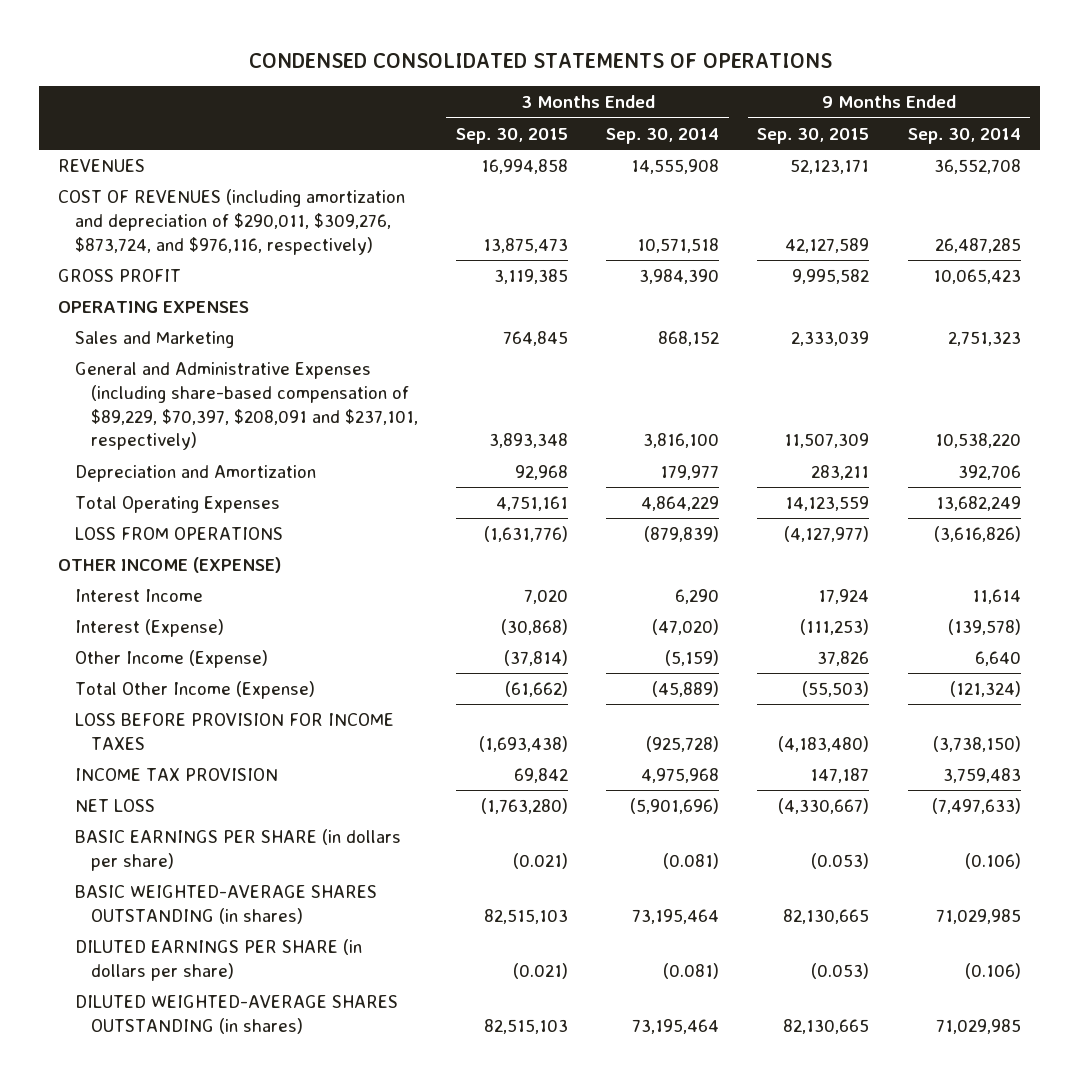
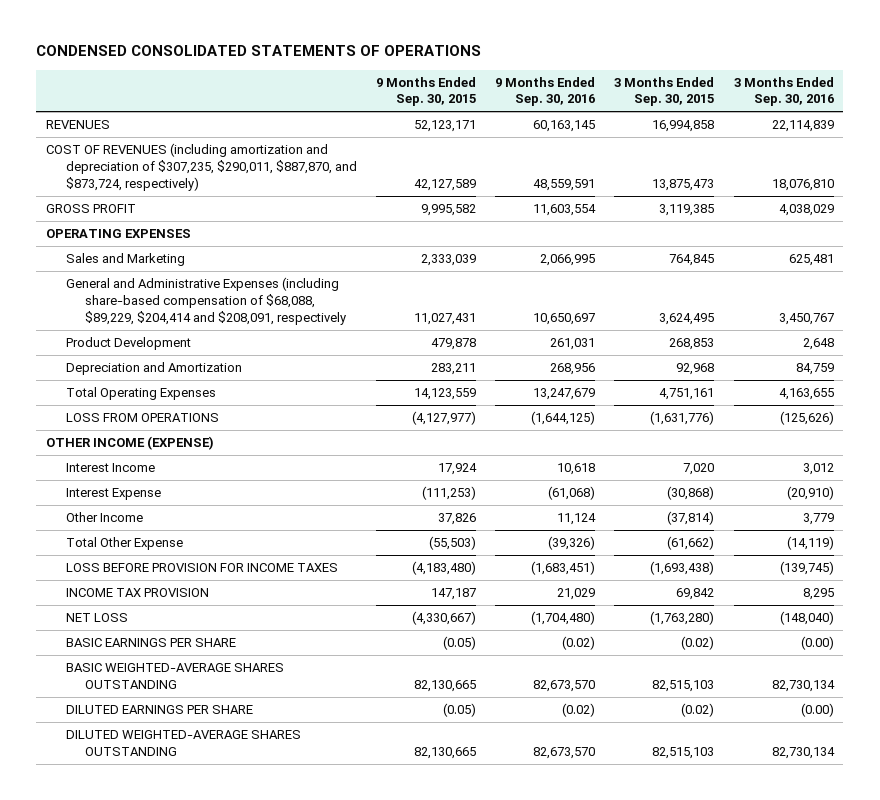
[606,127,720,144] Sep. 30, 2014 -> none
[907,127,1021,144] Sep. 30, 2014 -> none
none -> [495,76,596,107] 9 Months Ended Sep. 30, 2016
none -> [733,76,834,107] 3 Months Ended Sep. 30, 2016
[58,188,406,255] COST OF REVENUES (including amortization and depreciation of $290,011, $309,276, $873,724, and $976,116, respectively) -> [45,143,357,191] COST OF REVENUES (including amortization and depreciation of $307,235, $290,011, $887,870, and $873,724, respectively)
[74,361,418,451] General and Administrative Expenses (including share-based compensation of $89,229, $70,397, $208,091 and $237,101, respectively) -> [65,277,347,325] General and Administrative Expenses (including share-based compensation of $68,088, $89,229, $204,414 and $208,091, respectively
[488,433,568,449] 3,893,348 -> [659,312,715,325] 3,624,495
[784,433,870,449] 11,507,309 -> [413,312,476,325] 11,027,431
none -> [65,337,191,351] Product Development
[74,618,224,637] Interest (Expense) -> [65,488,161,501] Interest Expense
[74,649,268,668] Other Income (Expense) -> [65,512,143,523] Other Income
[74,680,315,699] Total Other Income (Expense) -> [65,537,183,551] Total Other Expense
[74,828,401,871] BASIC EARNINGS PER SHARE (in dollars per share) -> [65,638,236,648] BASIC EARNINGS PER SHARE
[512,852,568,869] (0.021) -> [681,636,715,651] (0.02)
[811,852,870,869] (0.053) -> [442,636,476,651] (0.05)
[74,884,377,924] BASIC WEIGHTED-AVERAGE SHARES OUTSTANDING (in shares) -> [65,663,284,689] BASIC WEIGHTED-AVERAGE SHARES OUTSTANDING
[74,938,362,981] DILUTED EARNINGS PER SHARE (in dollars per share) -> [65,705,253,715] DILUTED EARNINGS PER SHARE
[512,962,568,979] (0.021) -> [681,703,715,718] (0.02)
[811,962,870,979] (0.053) -> [442,703,476,718] (0.05)
[74,994,398,1034] DILUTED WEIGHTED-AVERAGE SHARES OUTSTANDING (in shares) -> [65,730,301,756] DILUTED WEIGHTED-AVERAGE SHARES OUTSTANDING

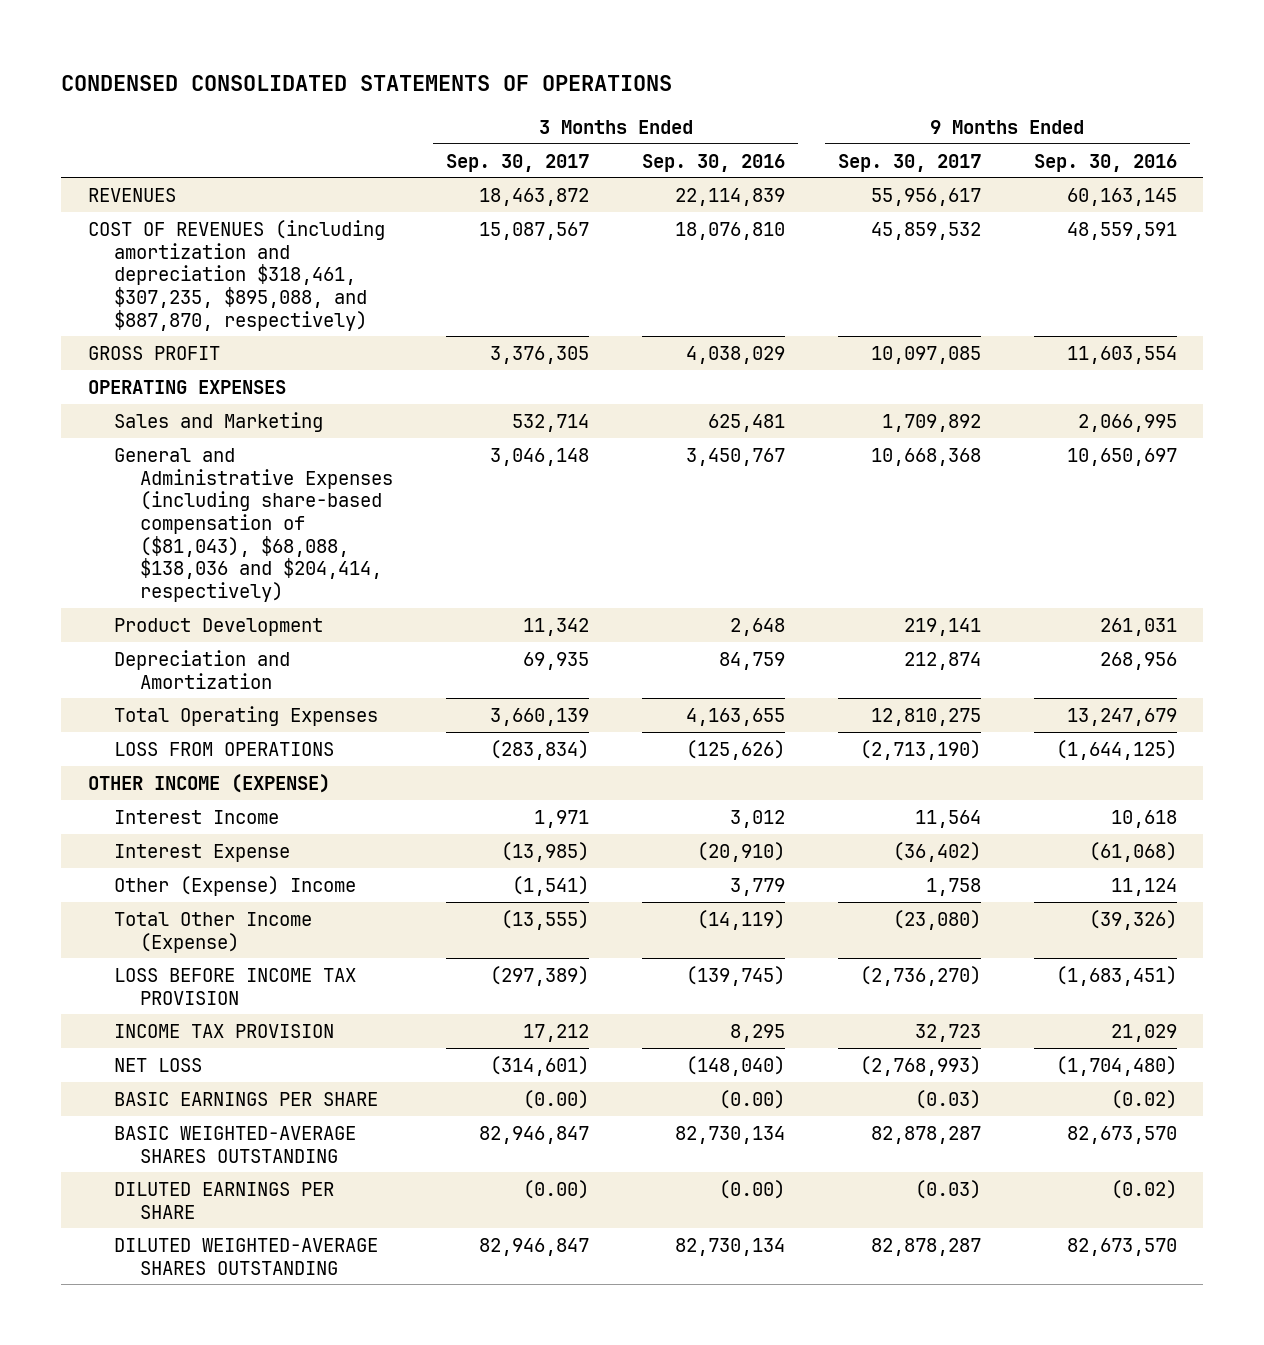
[375,76,476,107] 9 Months Ended Sep. 30, 2015 -> none
[614,76,715,107] 3 Months Ended Sep. 30, 2015 -> none
none -> [446,153,590,172] Sep. 30, 2017
none -> [837,153,981,172] Sep. 30, 2017
[45,143,357,191] COST OF REVENUES (including amortization and depreciation of $307,235, $290,011, $887,870, and $873,724, respectively) -> [87,219,385,331] COST OF REVENUES (including amortization and depreciation $318,461, $307,235, $895,088, and $887,870, respectively)
[65,277,347,325] General and Administrative Expenses (including share-based compensation of $68,088, $89,229, $204,414 and $208,091, respectively -> [114,447,394,603] General and Administrative Expenses (including share-based compensation of ($81,043), $68,088, $138,036 and $204,414, respectively)
[65,512,143,523] Other Income -> [114,875,357,896] Other (Expense) Income
[65,537,183,551] Total Other Expense -> [114,911,313,953] Total Other Income (Expense)
[65,563,338,573] LOSS BEFORE PROVISION FOR INCOME TAXES -> [114,967,357,1005] LOSS BEFORE INCOME TAX PROVISION

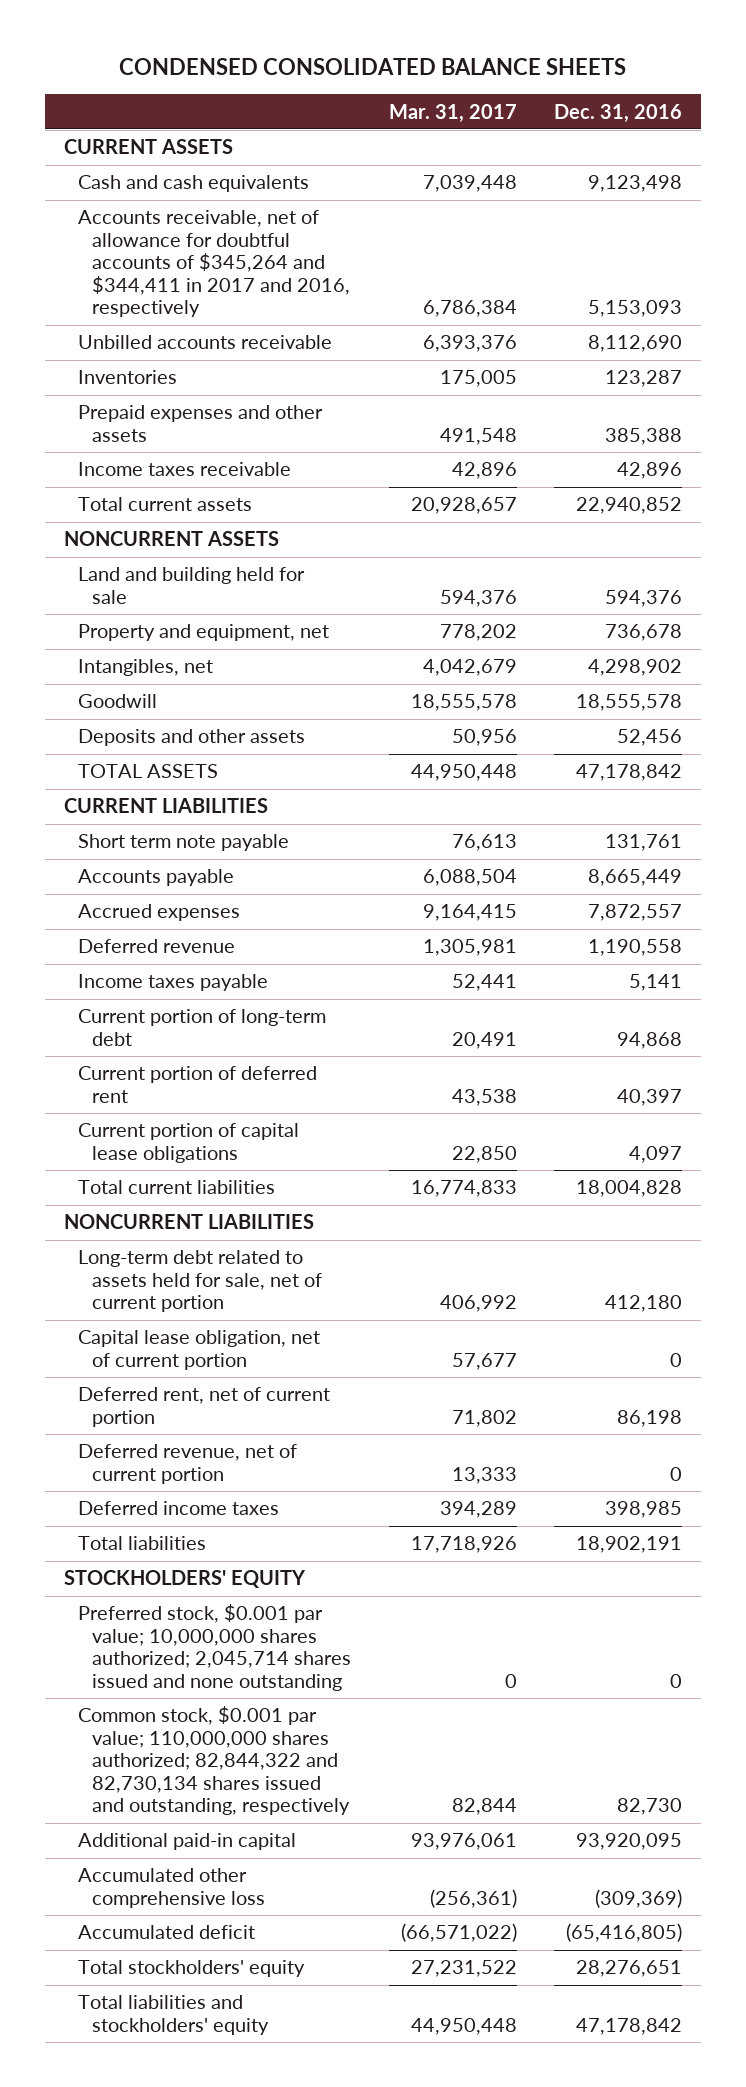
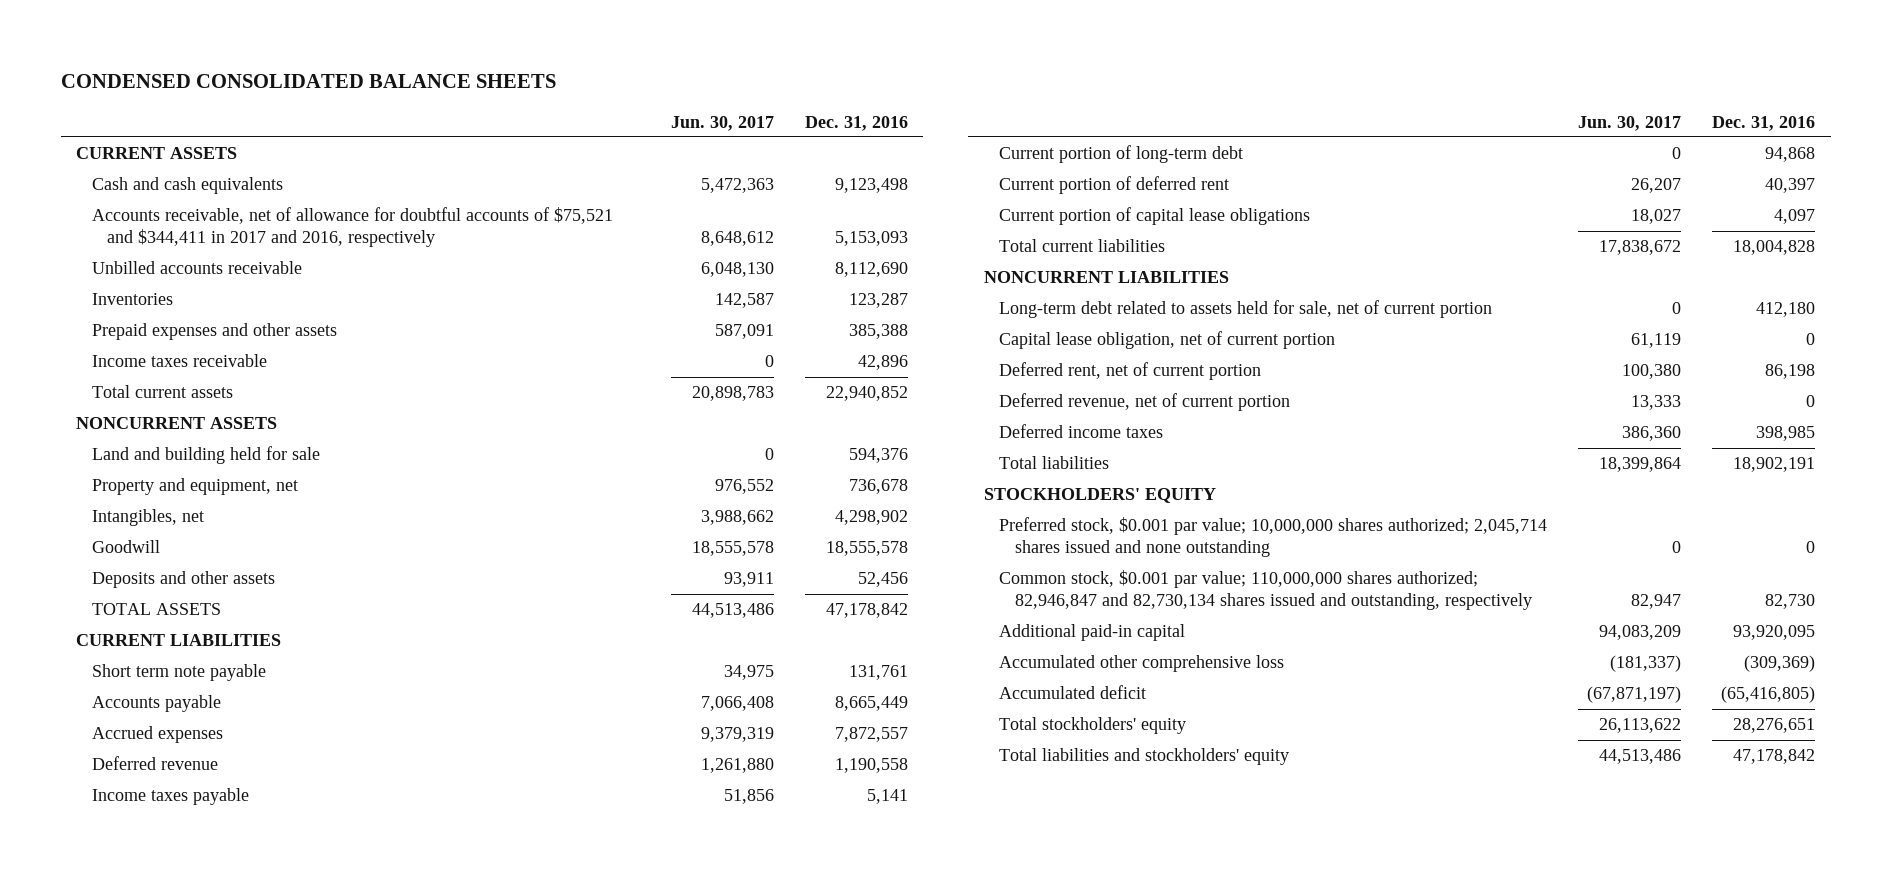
[388,103,517,123] Mar. 31, 2017 -> none
none -> [670,115,774,131] Jun. 30, 2017
[77,210,350,318] Accounts receivable, net of allowance for doubtful accounts of $345,264 and $344,411 in 2017 and 2016, respectively -> [91,207,613,248] Accounts receivable, net of allowance for doubtful accounts of $75,521 and $344,411 in 2017 and 2016, respectively
[77,1706,350,1816] Common stock, $0.001 par value; 110,000,000 shares authorized; 82,844,322 and 82,730,134 shares issued and outstanding, respectively -> [999,570,1532,611] Common stock, $0.001 par value; 110,000,000 shares authorized; 82,946,847 and 82,730,134 shares issued and outstanding, respectively

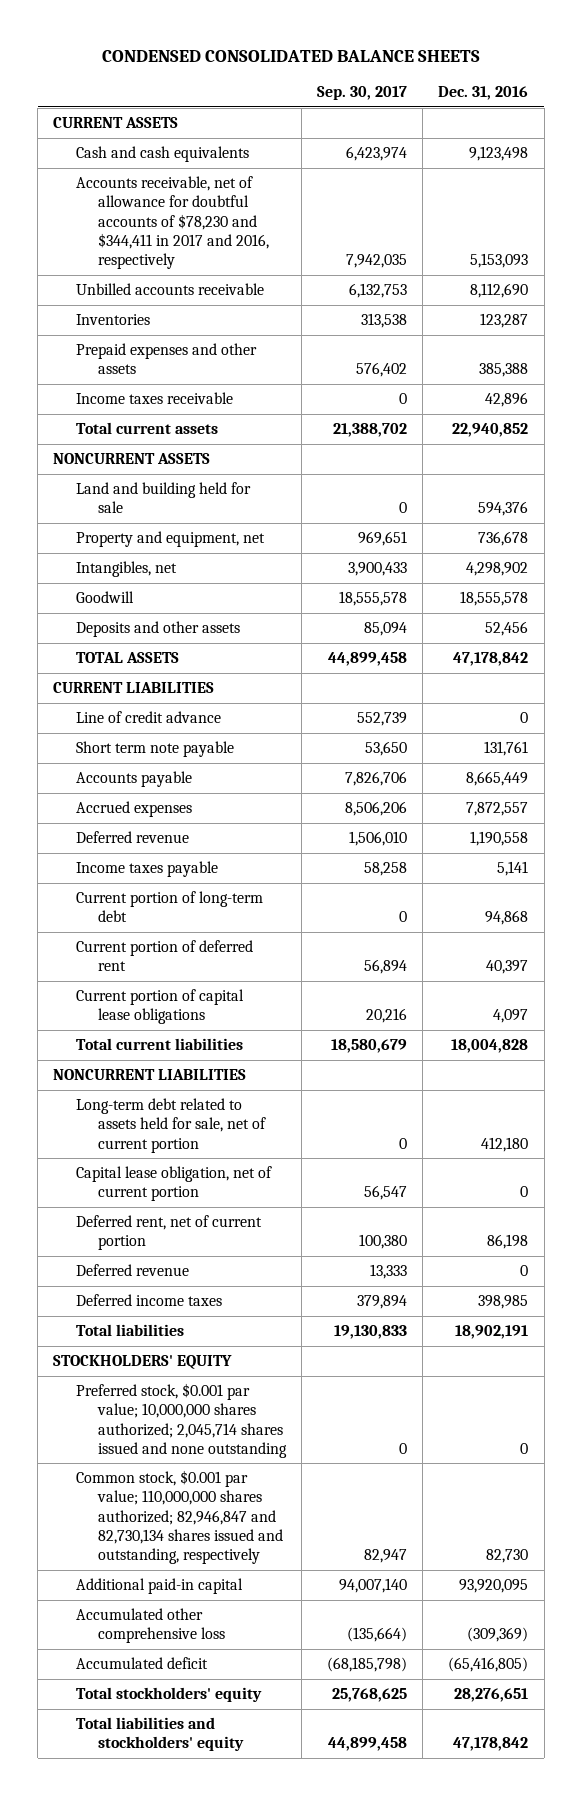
[670,115,774,131] Jun. 30, 2017 -> none
none -> [317,86,408,101] Sep. 30, 2017
[91,207,613,248] Accounts receivable, net of allowance for doubtful accounts of $75,521 and $344,411 in 2017 and 2016, respectively -> [75,176,269,269] Accounts receivable, net of allowance for doubtful accounts of $78,230 and $344,411 in 2017 and 2016, respectively
none -> [75,711,221,724] Line of credit advance
[999,393,1291,412] Deferred revenue, net of current portion -> [75,1264,189,1277] Deferred revenue

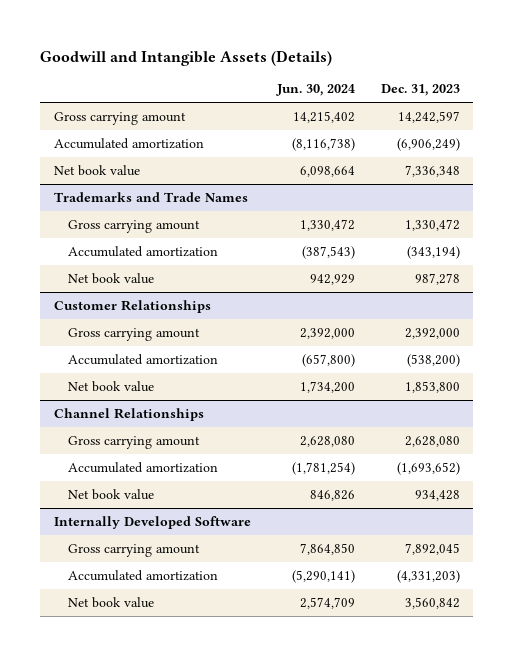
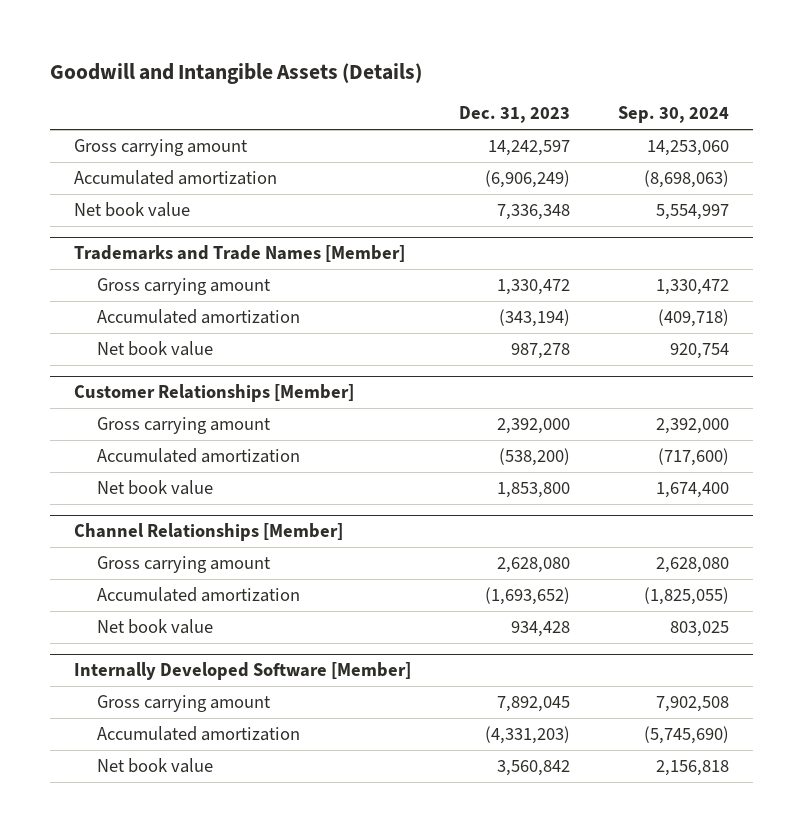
[275,84,355,97] Jun. 30, 2024 -> none
none -> [618,106,730,124] Sep. 30, 2024
[53,191,248,202] Trademarks and Trade Names -> [74,245,406,263] Trademarks and Trade Names [Member]
[53,299,211,313] Customer Relationships -> [74,384,355,403] Customer Relationships [Member]
[53,407,204,421] Channel Relationships -> [74,523,344,542] Channel Relationships [Member]
[53,515,251,529] Internally Developed Software -> [74,662,412,681] Internally Developed Software [Member]

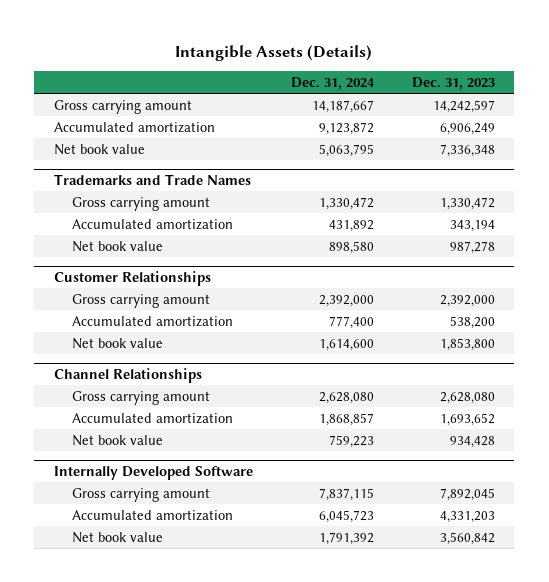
[50,62,423,84] Goodwill and Intangible Assets (Details) -> [175,44,373,61] Intangible Assets (Details)
[618,106,730,124] Sep. 30, 2024 -> none
none -> [290,77,375,91] Dec. 31, 2024
[485,170,571,189] (6,906,249) -> [440,122,496,135] 6,906,249
[74,245,406,263] Trademarks and Trade Names [Member] -> [53,173,251,185] Trademarks and Trade Names
[499,309,571,328] (343,194) -> [450,219,496,232] 343,194
[74,384,355,403] Customer Relationships [Member] -> [53,270,211,286] Customer Relationships
[499,448,571,467] (538,200) -> [450,315,496,329] 538,200
[74,523,344,542] Channel Relationships [Member] -> [53,367,202,383] Channel Relationships
[485,587,571,606] (1,693,652) -> [440,412,496,426] 1,693,652
[74,662,412,681] Internally Developed Software [Member] -> [53,465,253,480] Internally Developed Software
[485,726,571,745] (4,331,203) -> [440,510,496,523] 4,331,203

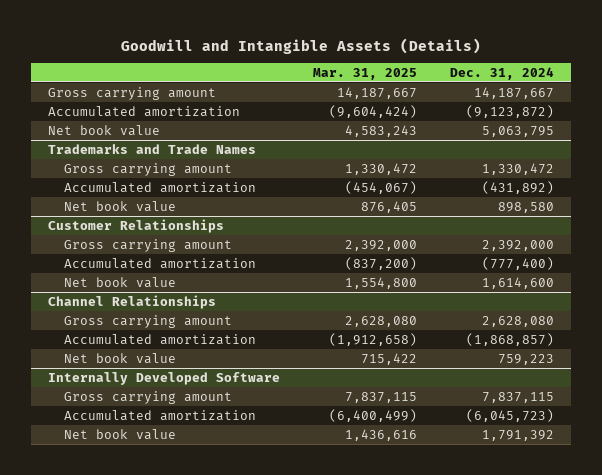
[175,44,373,61] Intangible Assets (Details) -> [121,37,482,54] Goodwill and Intangible Assets (Details)
[412,77,496,91] Dec. 31, 2023 -> none
none -> [313,67,418,80] Mar. 31, 2025
[318,121,374,135] 9,123,872 -> [466,104,555,118] (9,123,872)
[328,219,374,232] 431,892 -> [482,180,555,194] (431,892)
[328,315,374,329] 777,400 -> [482,256,555,270] (777,400)
[318,412,374,426] 1,868,857 -> [466,332,555,346] (1,868,857)
[318,509,374,523] 6,045,723 -> [466,408,555,422] (6,045,723)

